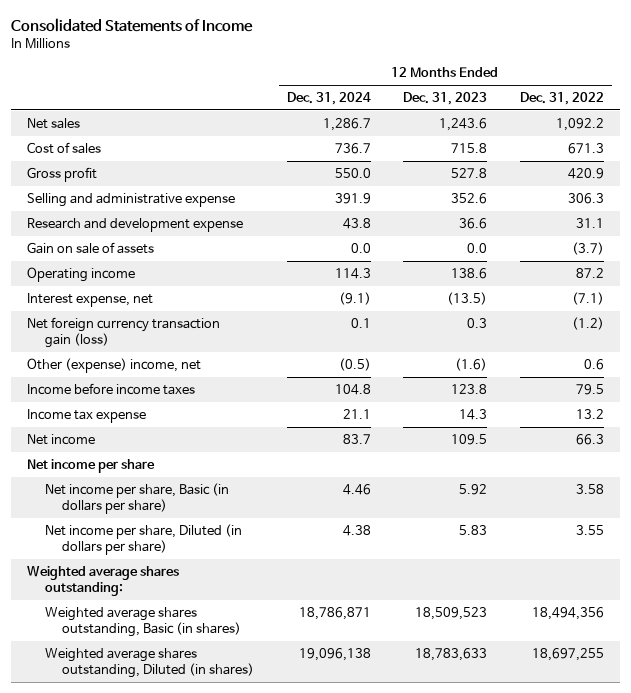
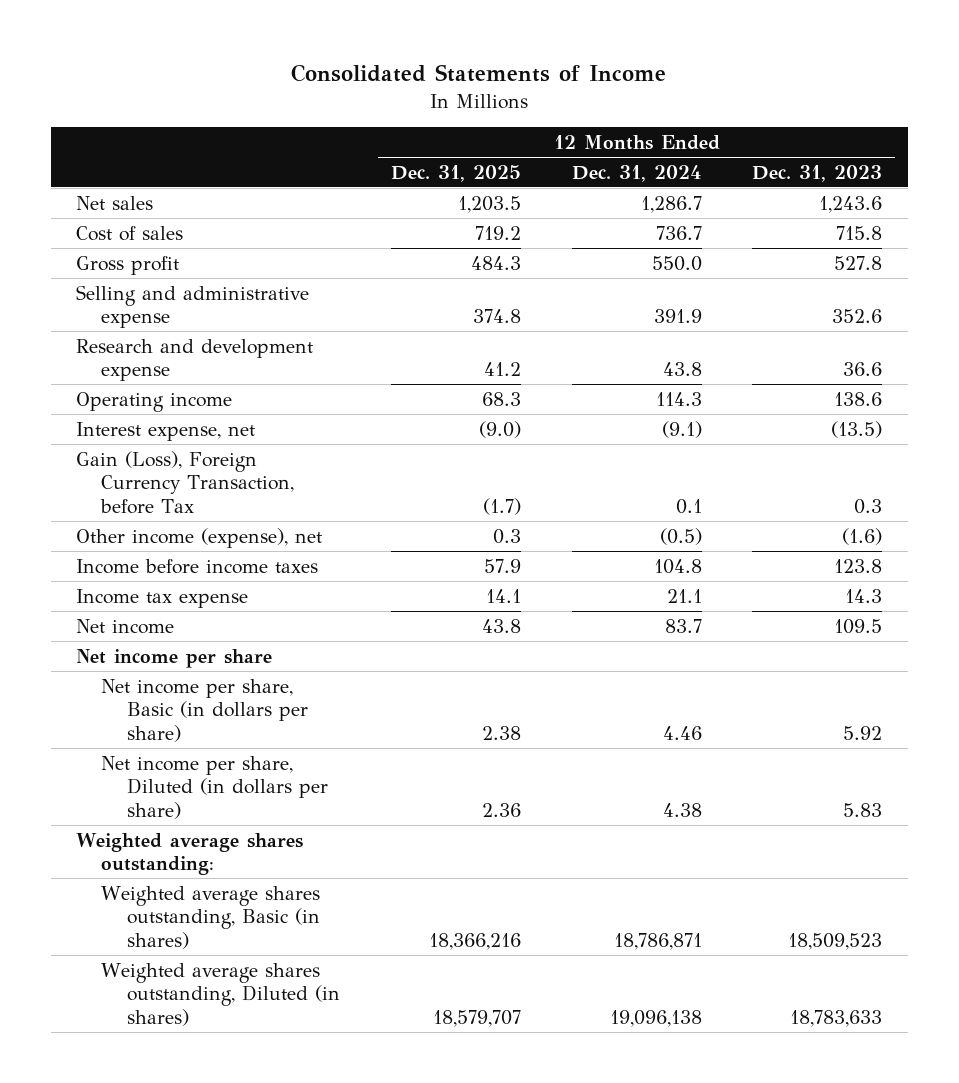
[519,91,604,105] Dec. 31, 2022 -> none
none -> [390,164,521,182] Dec. 31, 2025
[27,241,155,254] Gain on sale of assets -> none
[27,316,221,349] Net foreign currency transaction gain (loss) -> [76,450,295,515] Gain (Loss), Foreign Currency Transaction, before Tax
[27,357,202,373] Other (expense) income, net -> [76,527,323,548] Other income (expense), net

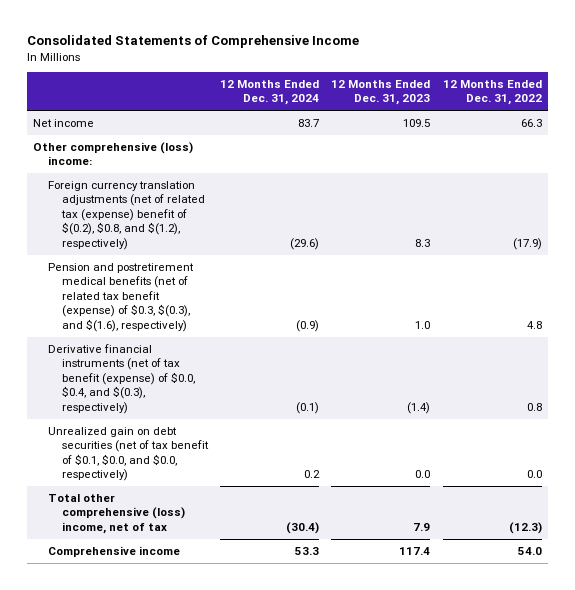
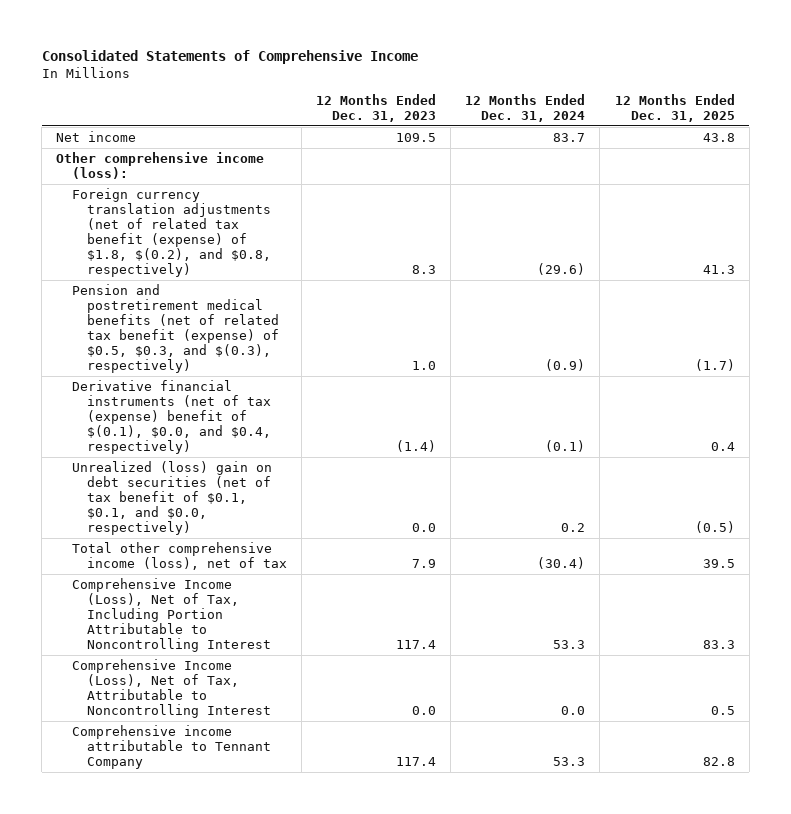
[442,79,542,106] 12 Months Ended Dec. 31, 2022 -> none
none -> [614,93,735,122] 12 Months Ended Dec. 31, 2025
[33,141,194,166] Other comprehensive (loss) income: -> [56,151,265,179] Other comprehensive income (loss):
[47,180,205,250] Foreign currency translation adjustments (net of related tax (expense) benefit of $(0.2), $0.8, and $(1.2), respectively) -> [71,187,271,277] Foreign currency translation adjustments (net of related tax benefit (expense) of $1.8, $(0.2), and $0.8, respectively)
[47,262,194,332] Pension and postretirement medical benefits (net of related tax benefit (expense) of $0.3, $(0.3), and $(1.6), respectively) -> [71,283,279,373] Pension and postretirement medical benefits (net of related tax benefit (expense) of $0.5, $0.3, and $(0.3), respectively)
[47,343,195,414] Derivative financial instruments (net of tax benefit (expense) of $0.0, $0.4, and $(0.3), respectively) -> [71,379,271,454] Derivative financial instruments (net of tax (expense) benefit of $(0.1), $0.0, and $0.4, respectively)
[47,426,209,482] Unrealized gain on debt securities (net of tax benefit of $0.1, $0.0, and $0.0, respectively) -> [71,460,272,535] Unrealized (loss) gain on debt securities (net of tax benefit of $0.1, $0.1, and $0.0, respectively)
[47,493,185,534] Total other comprehensive (loss) income, net of tax -> [71,541,287,570] Total other comprehensive income (loss), net of tax
none -> [71,577,271,652] Comprehensive Income (Loss), Net of Tax, Including Portion Attributable to Noncontrolling Interest
none -> [71,658,271,718] Comprehensive Income (Loss), Net of Tax, Attributable to Noncontrolling Interest
[47,545,180,557] Comprehensive income -> [71,724,271,769] Comprehensive income attributable to Tennant Company

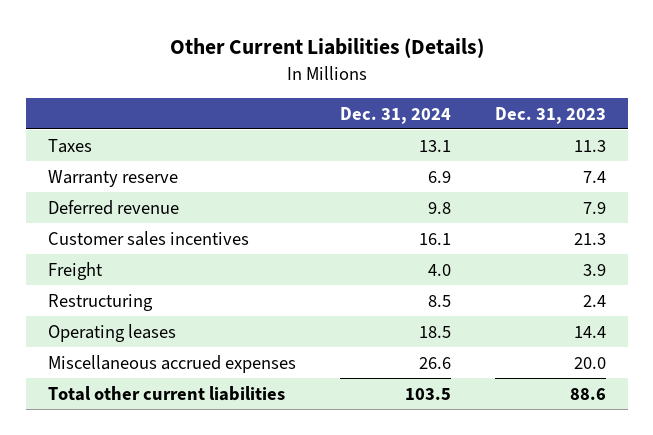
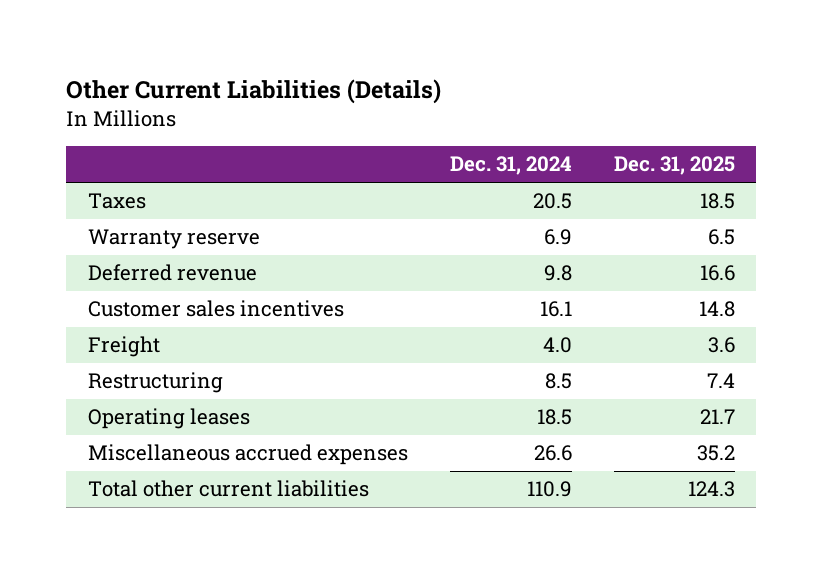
[494,106,606,124] Dec. 31, 2023 -> none
none -> [613,156,735,176] Dec. 31, 2025
[418,139,451,152] 13.1 -> [532,193,572,210] 20.5
[404,387,451,400] 103.5 -> [526,481,572,498] 110.9

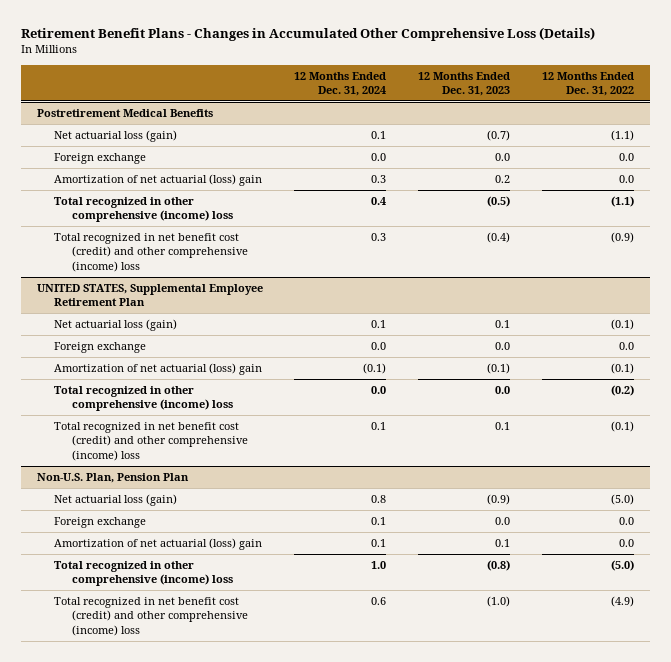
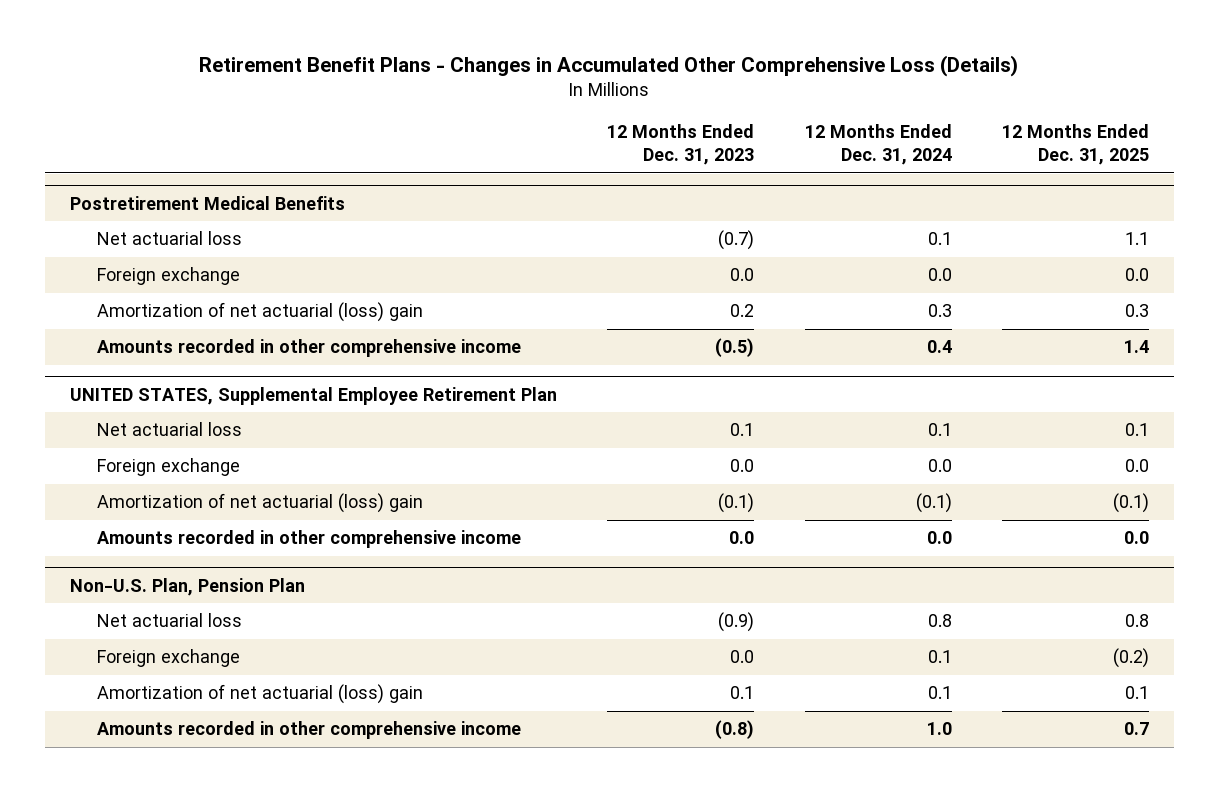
[542,71,635,96] 12 Months Ended Dec. 31, 2022 -> none
none -> [1001,124,1149,166] 12 Months Ended Dec. 31, 2025
[54,130,178,143] Net actuarial loss (gain) -> [97,231,243,246] Net actuarial loss
[54,233,248,272] Total recognized in net benefit cost (credit) and other comprehensive (income) loss -> none
[54,197,233,223] Total recognized in other comprehensive (income) loss -> [97,339,522,358] Amounts recorded in other comprehensive income
[54,319,178,332] Net actuarial loss (gain) -> [97,422,243,437] Net actuarial loss
[54,422,248,461] Total recognized in net benefit cost (credit) and other comprehensive (income) loss -> none
[54,386,233,412] Total recognized in other comprehensive (income) loss -> [97,530,522,549] Amounts recorded in other comprehensive income
[54,494,178,507] Net actuarial loss (gain) -> [97,613,243,628] Net actuarial loss
[54,597,248,636] Total recognized in net benefit cost (credit) and other comprehensive (income) loss -> none
[54,561,233,587] Total recognized in other comprehensive (income) loss -> [97,721,522,740] Amounts recorded in other comprehensive income

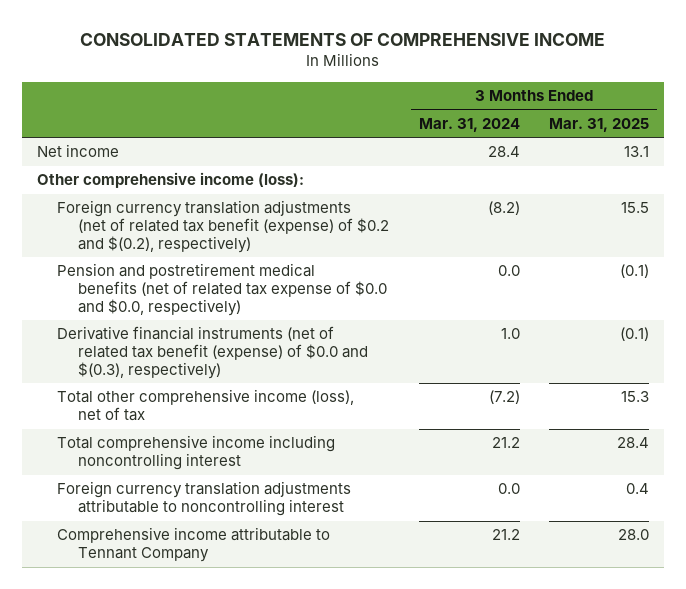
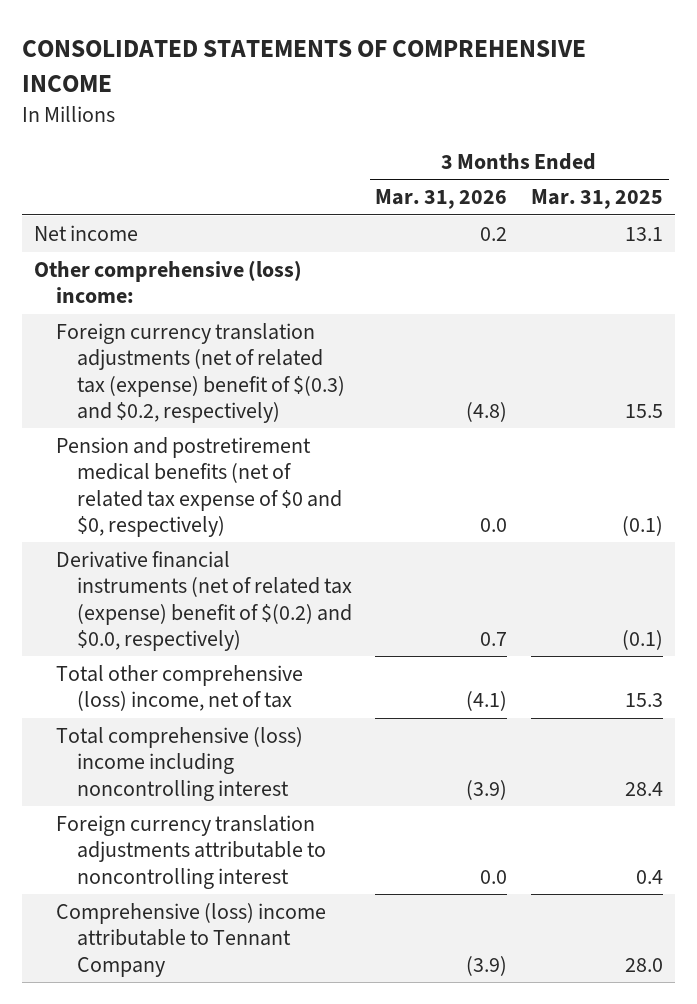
[418,117,520,132] Mar. 31, 2024 -> none
none -> [375,189,508,210] Mar. 31, 2026
[36,172,304,189] Other comprehensive income (loss): -> [34,260,303,304] Other comprehensive (loss) income:
[57,200,389,253] Foreign currency translation adjustments (net of related tax benefit (expense) of $0.2 and $(0.2), respectively) -> [55,323,345,423] Foreign currency translation adjustments (net of related tax (expense) benefit of $(0.3) and $0.2, respectively)
[57,263,387,316] Pension and postretirement medical benefits (net of related tax expense of $0.0 and $0.0, respectively) -> [55,437,342,537] Pension and postretirement medical benefits (net of related tax expense of $0 and $0, respectively)
[57,326,368,379] Derivative financial instruments (net of related tax benefit (expense) of $0.0 and $(0.3), respectively) -> [55,551,352,651] Derivative financial instruments (net of related tax (expense) benefit of $(0.2) and $0.0, respectively)
[57,389,355,422] Total other comprehensive income (loss), net of tax -> [55,665,303,712] Total other comprehensive (loss) income, net of tax
[57,435,336,471] Total comprehensive income including noncontrolling interest -> [55,727,303,801] Total comprehensive (loss) income including noncontrolling interest
[57,527,331,563] Comprehensive income attributable to Tennant Company -> [55,903,326,977] Comprehensive (loss) income attributable to Tennant Company

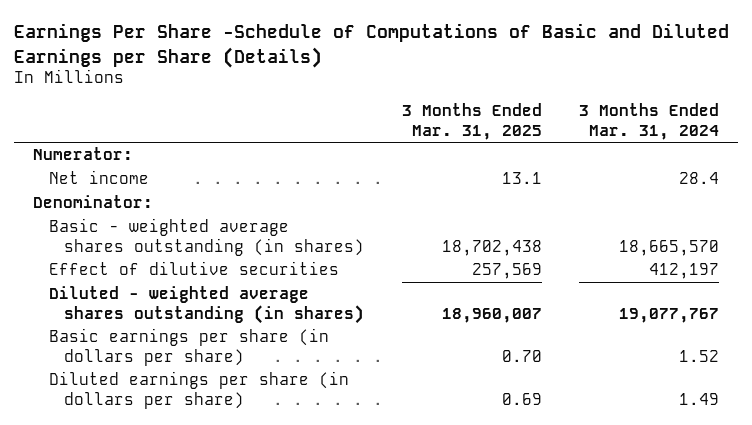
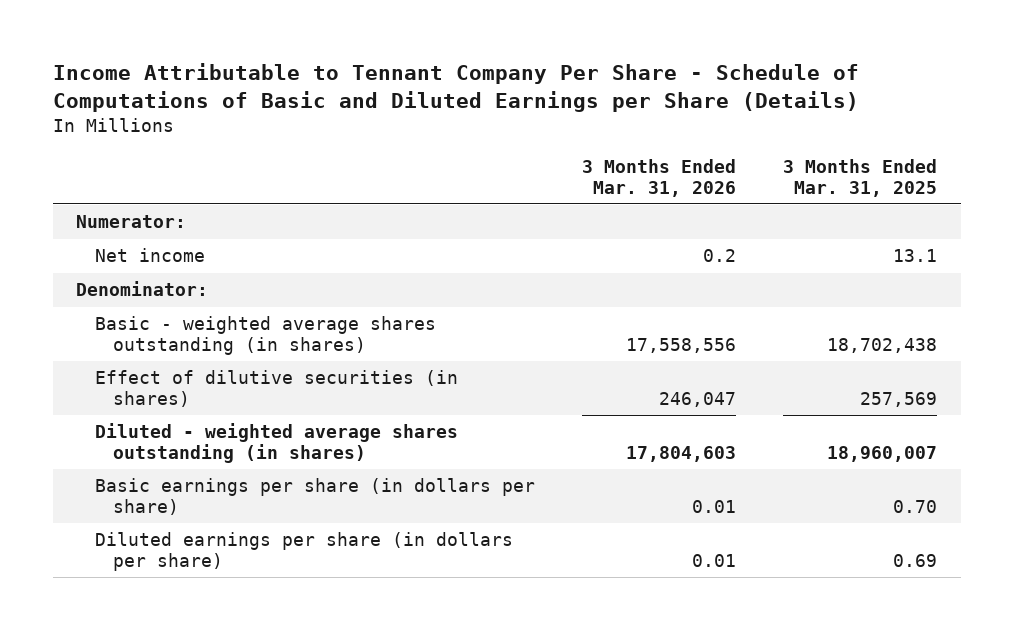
[14,23,730,68] Earnings Per Share -Schedule of Computations of Basic and Diluted Earnings per Share (Details) -> [52,63,859,112] Income Attributable to Tennant Company Per Share - Schedule of Computations of Basic and Diluted Earnings per Share (Details)
[579,103,720,140] 3 Months Ended Mar. 31, 2024 -> none
none -> [581,158,736,197] 3 Months Ended Mar. 31, 2026
[48,261,339,276] Effect of dilutive securities -> [94,370,458,407] Effect of dilutive securities (in shares)

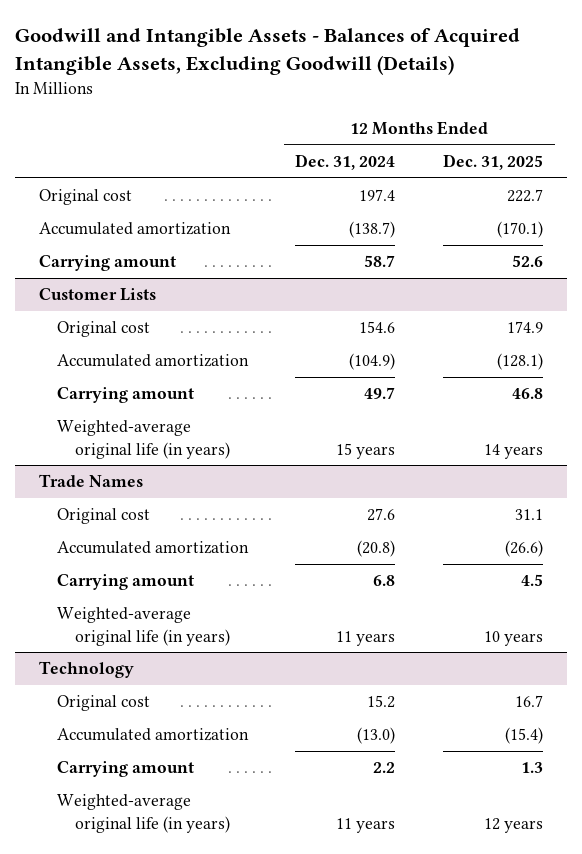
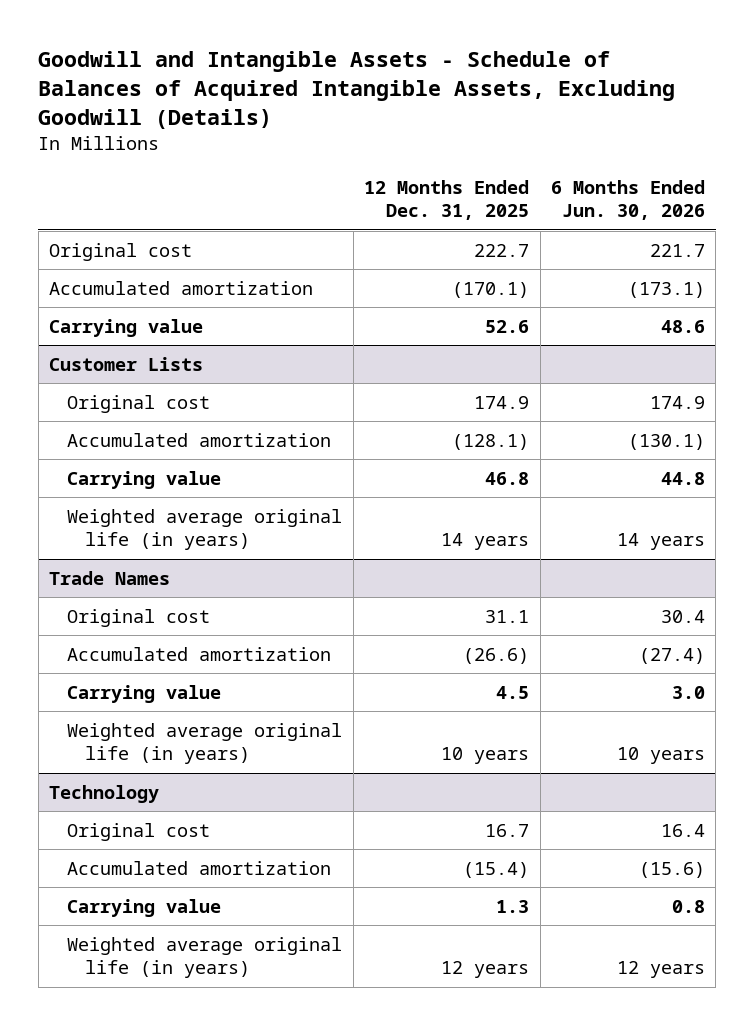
[15,28,521,75] Goodwill and Intangible Assets - Balances of Acquired Intangible Assets, Excluding Goodwill (Details) -> [38,51,676,129] Goodwill and Intangible Assets - Schedule of Balances of Acquired Intangible Assets, Excluding Goodwill (Details)
[295,153,396,170] Dec. 31, 2024 -> none
none -> [550,179,705,221] 6 Months Ended Jun. 30, 2026
[38,255,176,272] Carrying amount -> [49,318,204,337] Carrying value
[57,387,195,404] Carrying amount -> [67,470,222,489] Carrying value
[57,420,231,459] Weighted-average original life (in years) -> [67,508,343,551] Weighted average original life (in years)
[57,574,195,591] Carrying amount -> [67,684,222,703] Carrying value
[57,607,231,646] Weighted-average original life (in years) -> [67,722,343,765] Weighted average original life (in years)
[57,761,195,778] Carrying amount -> [67,898,222,917] Carrying value
[57,794,231,833] Weighted-average original life (in years) -> [67,936,343,979] Weighted average original life (in years)

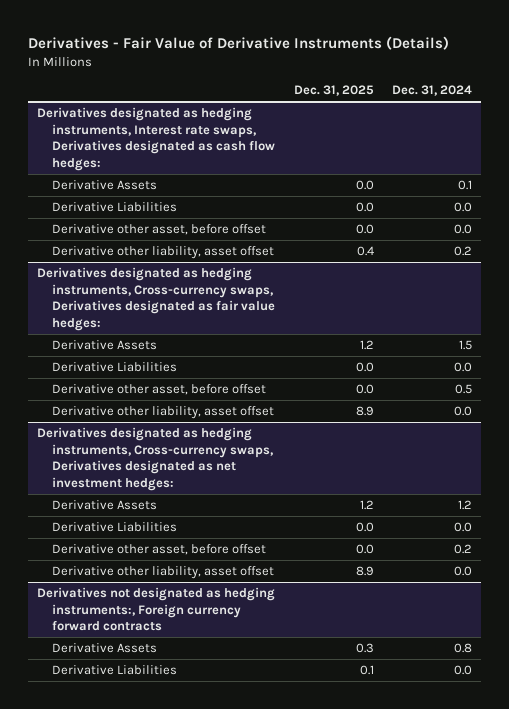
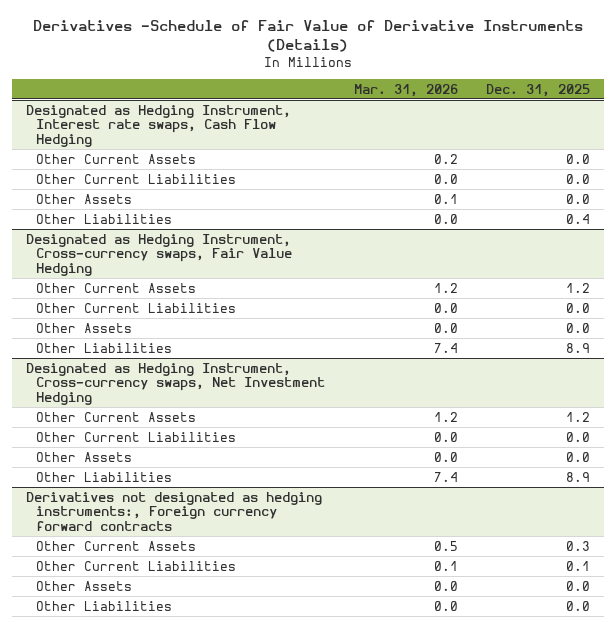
[27,36,449,51] Derivatives - Fair Value of Derivative Instruments (Details) -> [32,19,583,52] Derivatives -Schedule of Fair Value of Derivative Instruments (Details)
[392,85,473,97] Dec. 31, 2024 -> none
none -> [353,83,458,97] Mar. 31, 2026
[36,107,275,171] Derivatives designated as hedging instruments, Interest rate swaps, Derivatives designated as cash flow hedges: -> [25,104,291,148] Designated as Hedging Instrument, Interest rate swaps, Cash Flow Hedging
[51,180,157,191] Derivative Assets -> [36,153,197,164] Other Current Assets
[51,202,177,213] Derivative Liabilities -> [36,173,237,184] Other Current Liabilities
[51,224,266,236] Derivative other asset, before offset -> [36,193,133,204] Other Assets
[51,246,274,260] Derivative other liability, asset offset -> [36,213,173,224] Other Liabilities
[36,267,275,331] Derivatives designated as hedging instruments, Cross-currency swaps, Derivatives designated as fair value hedges: -> [25,233,293,277] Designated as Hedging Instrument, Cross-currency swaps, Fair Value Hedging
[51,340,157,351] Derivative Assets -> [36,282,197,293] Other Current Assets
[51,362,177,373] Derivative Liabilities -> [36,302,237,313] Other Current Liabilities
[51,384,266,396] Derivative other asset, before offset -> [36,322,133,333] Other Assets
[51,406,274,420] Derivative other liability, asset offset -> [36,342,173,353] Other Liabilities
[36,427,273,491] Derivatives designated as hedging instruments, Cross-currency swaps, Derivatives designated as net investment hedges: -> [25,362,326,406] Designated as Hedging Instrument, Cross-currency swaps, Net Investment Hedging
[51,500,157,511] Derivative Assets -> [36,411,197,422] Other Current Assets
[51,522,177,533] Derivative Liabilities -> [36,431,237,442] Other Current Liabilities
[51,544,266,556] Derivative other asset, before offset -> [36,451,133,462] Other Assets
[51,566,274,580] Derivative other liability, asset offset -> [36,471,173,482] Other Liabilities
[51,643,157,654] Derivative Assets -> [36,540,197,551] Other Current Assets
[51,665,177,676] Derivative Liabilities -> [36,560,237,571] Other Current Liabilities
none -> [36,580,133,591] Other Assets
none -> [36,600,173,611] Other Liabilities

